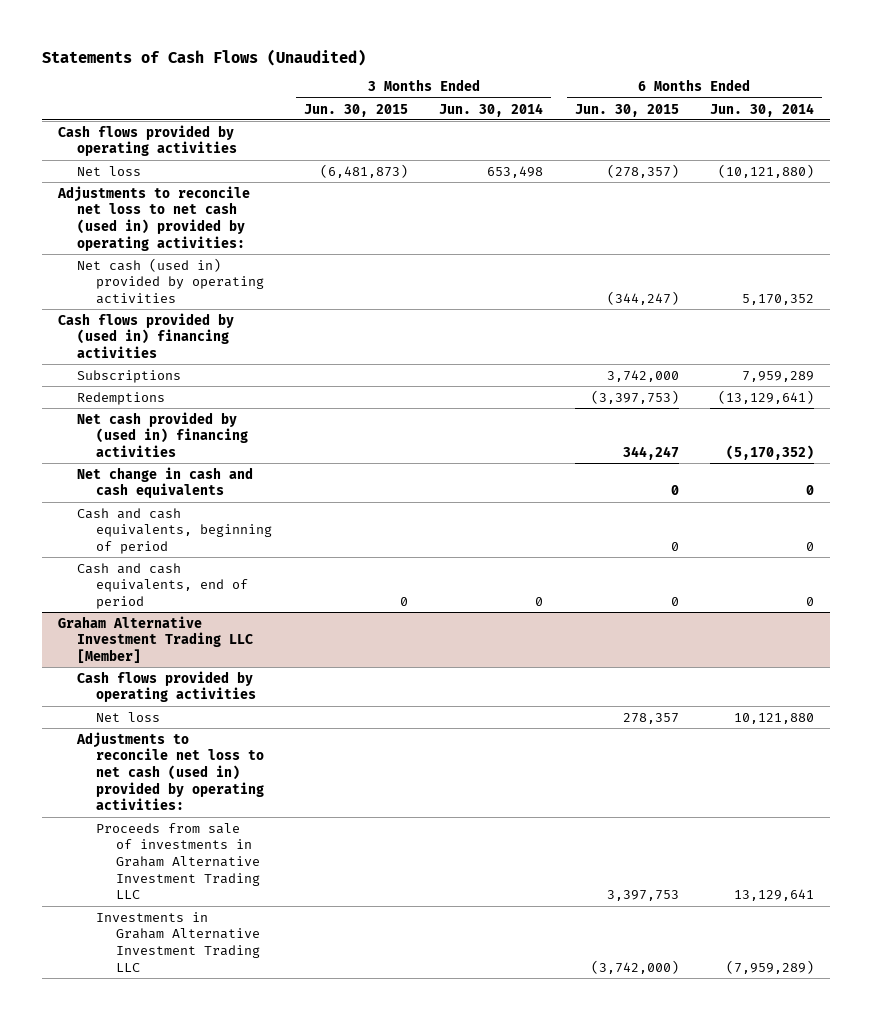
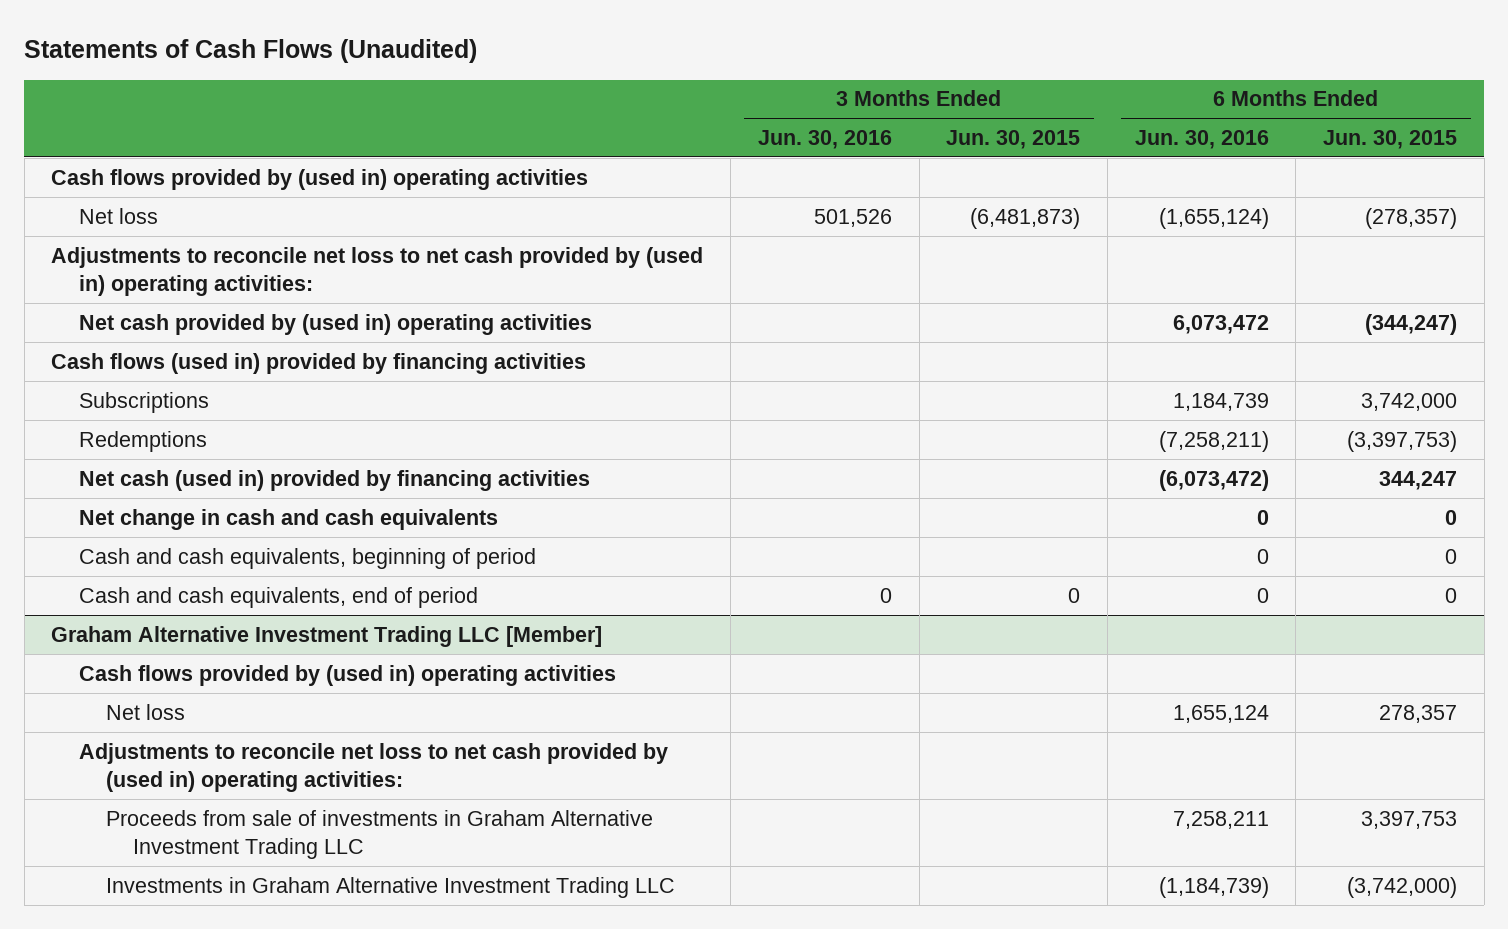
[439,102,544,117] Jun. 30, 2014 -> none
[710,102,815,117] Jun. 30, 2014 -> none
none -> [757,130,892,150] Jun. 30, 2016
none -> [1134,130,1269,150] Jun. 30, 2016
[57,124,238,157] Cash flows provided by operating activities -> [51,168,589,190] Cash flows provided by (used in) operating activities
[56,185,250,251] Adjustments to reconcile net loss to net cash (used in) provided by operating activities: -> [51,246,704,296] Adjustments to reconcile net loss to net cash provided by (used in) operating activities:
[77,257,265,304] Net cash (used in) provided by operating activities -> [78,313,592,335] Net cash provided by (used in) operating activities
[57,312,234,358] Cash flows provided by (used in) financing activities -> [51,352,587,374] Cash flows (used in) provided by financing activities
[77,411,249,457] Net cash provided by (used in) financing activities -> [78,469,590,491] Net cash (used in) provided by financing activities
[77,670,257,703] Cash flows provided by operating activities -> [78,664,616,686] Cash flows provided by (used in) operating activities
[76,731,265,811] Adjustments to reconcile net loss to net cash (used in) provided by operating activities: -> [78,742,668,792] Adjustments to reconcile net loss to net cash provided by (used in) operating activities:

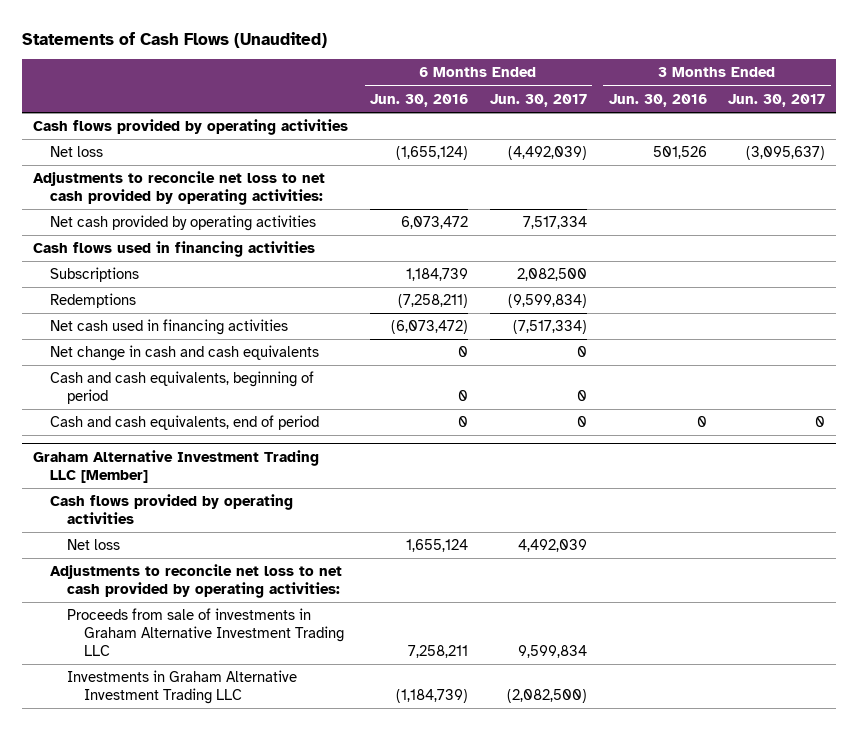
[946,130,1081,150] Jun. 30, 2015 -> none
[1323,130,1458,150] Jun. 30, 2015 -> none
none -> [489,93,587,107] Jun. 30, 2017
none -> [728,93,826,107] Jun. 30, 2017
[51,168,589,190] Cash flows provided by (used in) operating activities -> [33,119,349,136] Cash flows provided by operating activities
[51,246,704,296] Adjustments to reconcile net loss to net cash provided by (used in) operating activities: -> [33,171,326,205] Adjustments to reconcile net loss to net cash provided by operating activities:
[78,313,592,335] Net cash provided by (used in) operating activities -> [50,215,317,232] Net cash provided by operating activities
[51,352,587,374] Cash flows (used in) provided by financing activities -> [33,241,316,258] Cash flows used in financing activities
[78,469,590,491] Net cash (used in) provided by financing activities -> [50,319,289,336] Net cash used in financing activities
[78,664,616,686] Cash flows provided by (used in) operating activities -> [50,494,294,524] Cash flows provided by operating activities
[78,742,668,792] Adjustments to reconcile net loss to net cash provided by (used in) operating activities: -> [50,564,343,598] Adjustments to reconcile net loss to net cash provided by operating activities:

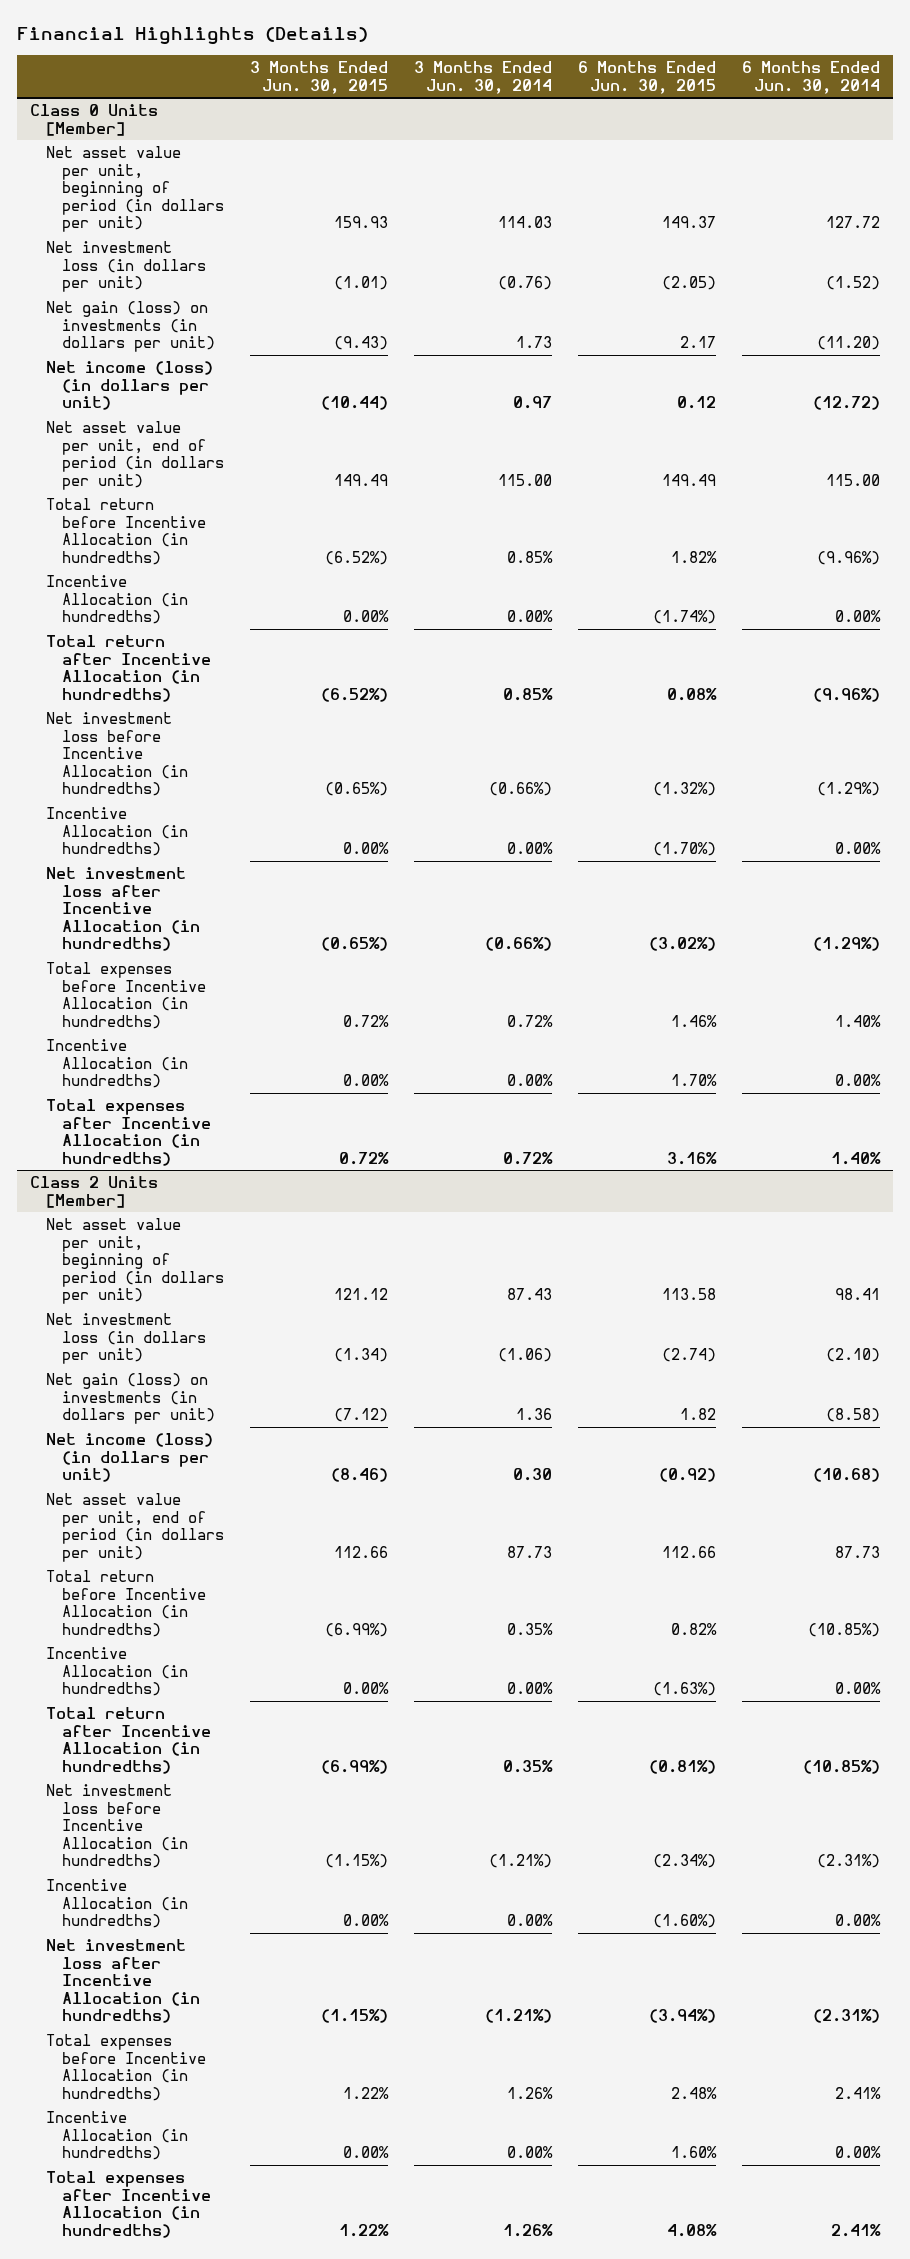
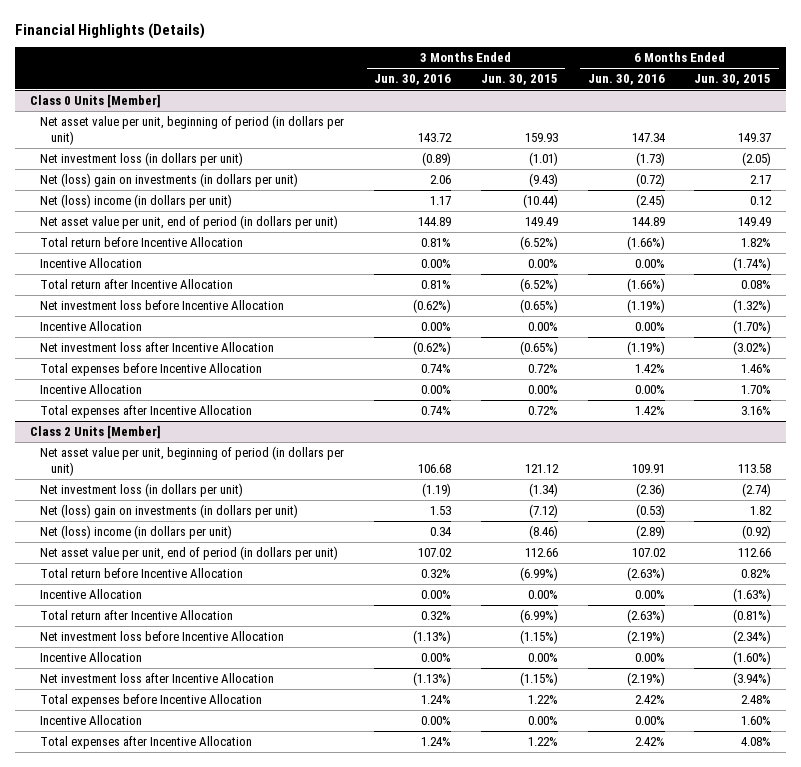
[414,61,553,94] 3 Months Ended Jun. 30, 2014 -> none
[742,61,881,94] 6 Months Ended Jun. 30, 2014 -> none
none -> [374,73,452,85] Jun. 30, 2016
none -> [587,73,665,85] Jun. 30, 2016
[46,300,216,353] Net gain (loss) on investments (in dollars per unit) -> [40,172,299,187] Net (loss) gain on investments (in dollars per unit)
[46,360,214,411] Net income (loss) (in dollars per unit) -> [40,193,233,208] Net (loss) income (in dollars per unit)
[46,497,207,565] Total return before Incentive Allocation (in hundredths) -> [40,236,244,247] Total return before Incentive Allocation
[46,574,189,625] Incentive Allocation (in hundredths) -> [40,257,143,268] Incentive Allocation
[46,634,212,702] Total return after Incentive Allocation (in hundredths) -> [40,278,234,289] Total return after Incentive Allocation
[46,711,189,797] Net investment loss before Incentive Allocation (in hundredths) -> [40,299,285,310] Net investment loss before Incentive Allocation
[46,806,189,857] Incentive Allocation (in hundredths) -> [40,320,143,331] Incentive Allocation
[46,866,201,952] Net investment loss after Incentive Allocation (in hundredths) -> [40,341,275,352] Net investment loss after Incentive Allocation
[46,961,207,1029] Total expenses before Incentive Allocation (in hundredths) -> [40,362,263,376] Total expenses before Incentive Allocation
[46,1038,189,1089] Incentive Allocation (in hundredths) -> [40,383,143,394] Incentive Allocation
[46,1098,212,1166] Total expenses after Incentive Allocation (in hundredths) -> [40,404,253,418] Total expenses after Incentive Allocation
[46,1372,216,1425] Net gain (loss) on investments (in dollars per unit) -> [40,503,299,518] Net (loss) gain on investments (in dollars per unit)
[46,1432,214,1483] Net income (loss) (in dollars per unit) -> [40,524,233,539] Net (loss) income (in dollars per unit)
[46,1569,207,1637] Total return before Incentive Allocation (in hundredths) -> [40,567,244,578] Total return before Incentive Allocation
[46,1646,189,1697] Incentive Allocation (in hundredths) -> [40,588,143,599] Incentive Allocation
[46,1706,212,1774] Total return after Incentive Allocation (in hundredths) -> [40,609,234,620] Total return after Incentive Allocation
[46,1783,189,1869] Net investment loss before Incentive Allocation (in hundredths) -> [40,630,285,641] Net investment loss before Incentive Allocation
[46,1878,189,1929] Incentive Allocation (in hundredths) -> [40,651,143,662] Incentive Allocation
[46,1938,201,2024] Net investment loss after Incentive Allocation (in hundredths) -> [40,672,275,683] Net investment loss after Incentive Allocation
[46,2033,207,2101] Total expenses before Incentive Allocation (in hundredths) -> [40,693,263,707] Total expenses before Incentive Allocation
[46,2110,189,2161] Incentive Allocation (in hundredths) -> [40,714,143,725] Incentive Allocation
[46,2170,212,2238] Total expenses after Incentive Allocation (in hundredths) -> [40,735,253,749] Total expenses after Incentive Allocation

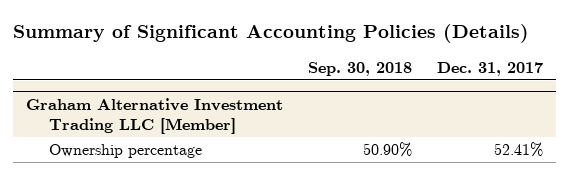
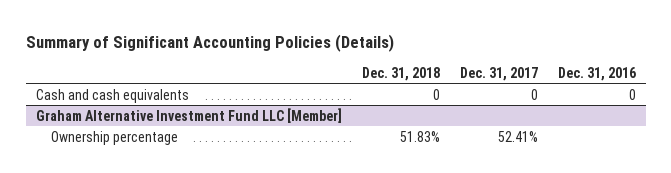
[308,61,413,76] Sep. 30, 2018 -> none
none -> [361,66,440,81] Dec. 31, 2018
none -> [557,66,636,81] Dec. 31, 2016
none -> [35,88,189,103] Cash and cash equivalents
[25,97,283,135] Graham Alternative Investment Trading LLC [Member] -> [35,107,342,123] Graham Alternative Investment Fund LLC [Member]

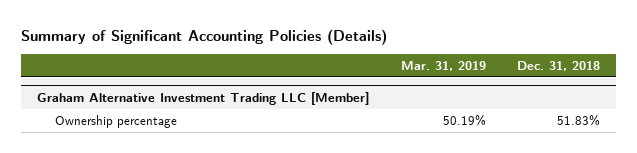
[459,66,538,81] Dec. 31, 2017 -> none
[557,66,636,81] Dec. 31, 2016 -> none
none -> [400,60,486,71] Mar. 31, 2019
[35,88,189,103] Cash and cash equivalents -> none
[35,107,342,123] Graham Alternative Investment Fund LLC [Member] -> [36,91,369,105] Graham Alternative Investment Trading LLC [Member]

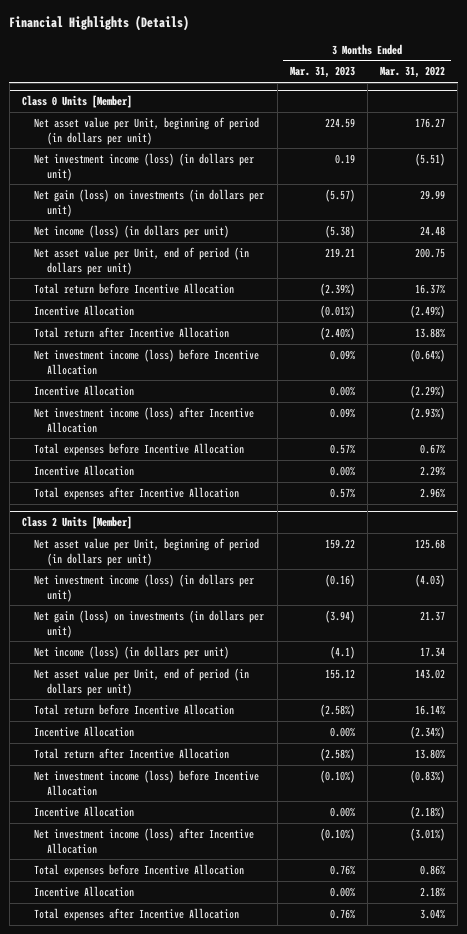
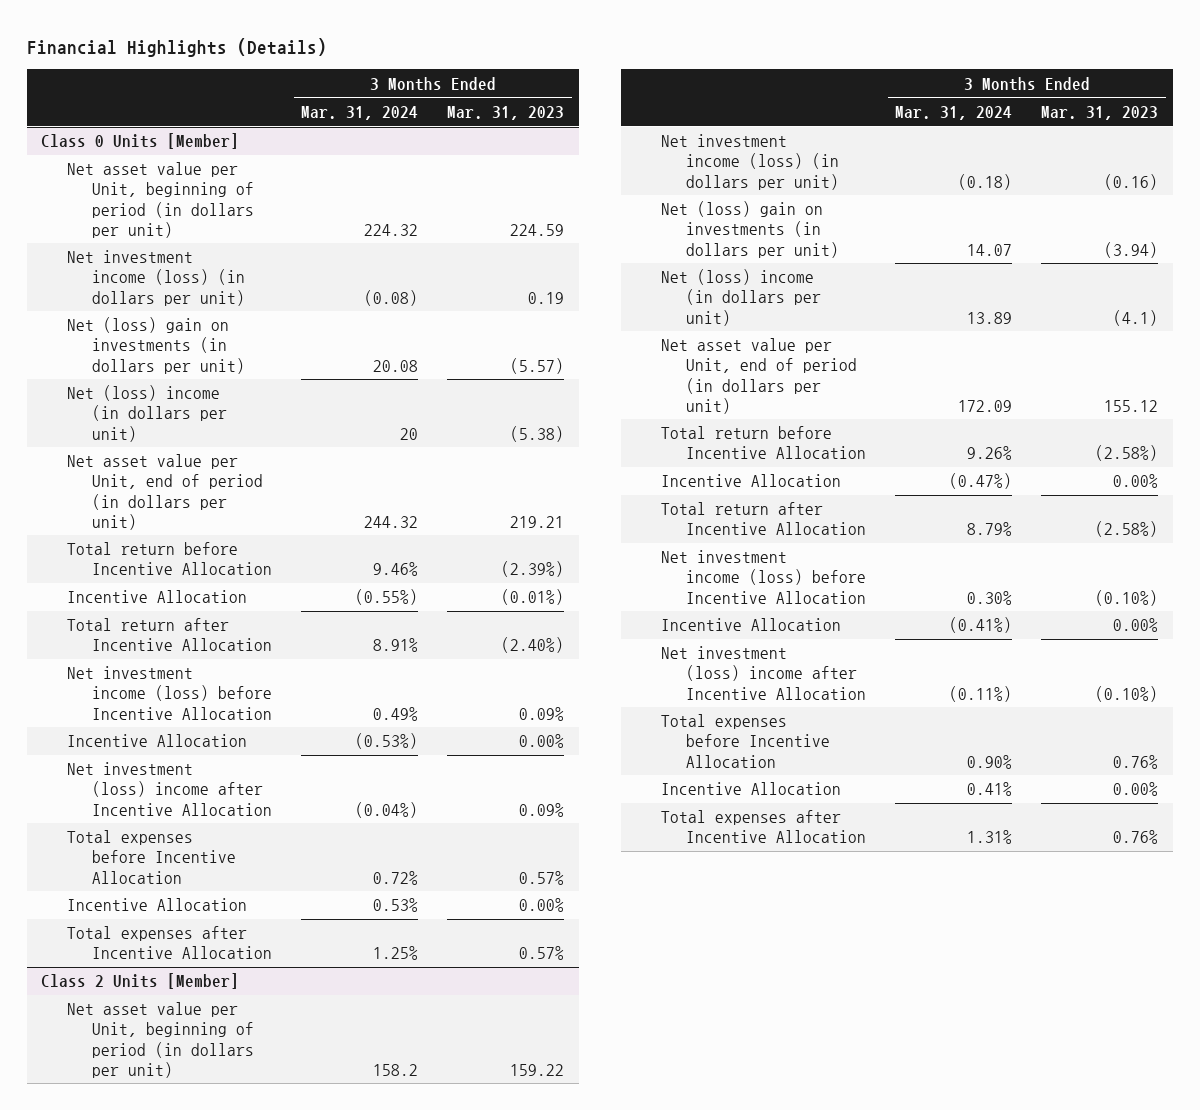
[380,66,446,79] Mar. 31, 2022 -> none
none -> [301,105,419,120] Mar. 31, 2024
[34,188,265,217] Net gain (loss) on investments (in dollars per unit) -> [66,317,245,374] Net (loss) gain on investments (in dollars per unit)
[34,224,230,238] Net income (loss) (in dollars per unit) -> [66,385,227,442] Net (loss) income (in dollars per unit)
[34,406,255,433] Net investment income (loss) after Incentive Allocation -> [66,762,272,816] Net investment (loss) income after Incentive Allocation
[34,609,265,638] Net gain (loss) on investments (in dollars per unit) -> [660,201,839,258] Net (loss) gain on investments (in dollars per unit)
[34,645,230,659] Net income (loss) (in dollars per unit) -> [660,269,821,326] Net (loss) income (in dollars per unit)
[34,827,255,854] Net investment income (loss) after Incentive Allocation -> [660,646,866,700] Net investment (loss) income after Incentive Allocation

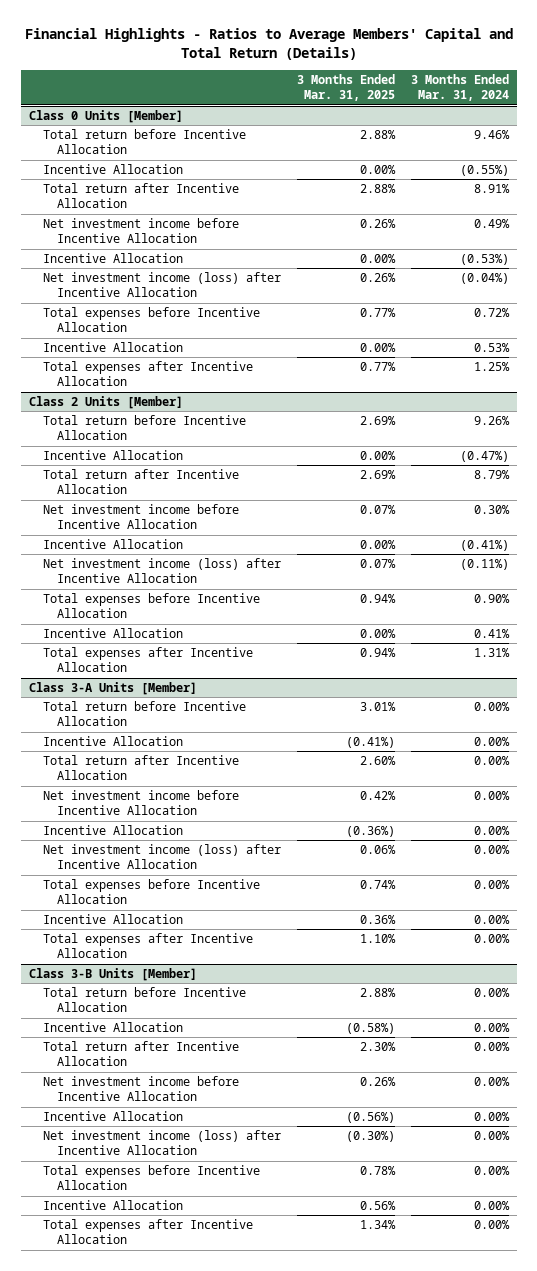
[26,37,327,57] Financial Highlights (Details) -> [24,28,513,60] Financial Highlights - Ratios to Average Members' Capital and Total Return (Details)
[447,105,565,120] Mar. 31, 2023 -> none
none -> [296,73,395,102] 3 Months Ended Mar. 31, 2025
[66,162,254,238] Net asset value per Unit, beginning of period (in dollars per unit) -> none
[66,250,245,306] Net investment income (loss) (in dollars per unit) -> none
[66,317,245,374] Net (loss) gain on investments (in dollars per unit) -> none
[66,385,227,442] Net (loss) income (in dollars per unit) -> none
[66,454,263,530] Net asset value per Unit, end of period (in dollars per unit) -> none
[66,666,272,720] Net investment income (loss) before Incentive Allocation -> [42,218,239,244] Net investment income before Incentive Allocation
[66,762,272,816] Net investment (loss) income after Incentive Allocation -> [42,272,281,298] Net investment income (loss) after Incentive Allocation
[66,1002,254,1078] Net asset value per Unit, beginning of period (in dollars per unit) -> none
[660,134,839,190] Net investment income (loss) (in dollars per unit) -> none
[660,201,839,258] Net (loss) gain on investments (in dollars per unit) -> none
[660,269,821,326] Net (loss) income (in dollars per unit) -> none
[660,338,857,414] Net asset value per Unit, end of period (in dollars per unit) -> none
[660,550,866,604] Net investment income (loss) before Incentive Allocation -> [42,504,239,530] Net investment income before Incentive Allocation
[660,646,866,700] Net investment (loss) income after Incentive Allocation -> [42,558,281,584] Net investment income (loss) after Incentive Allocation
none -> [28,682,197,696] Class 3-A Units [Member]
none -> [42,701,246,727] Total return before Incentive Allocation
none -> [42,736,183,747] Incentive Allocation
none -> [42,755,239,781] Total return after Incentive Allocation
none -> [42,790,239,816] Net investment income before Incentive Allocation
none -> [42,825,183,836] Incentive Allocation
none -> [42,844,281,870] Net investment income (loss) after Incentive Allocation
none -> [42,879,260,905] Total expenses before Incentive Allocation
none -> [42,914,183,925] Incentive Allocation
none -> [42,933,253,959] Total expenses after Incentive Allocation
none -> [28,968,197,982] Class 3-B Units [Member]
none -> [42,987,246,1013] Total return before Incentive Allocation
none -> [42,1022,183,1033] Incentive Allocation
none -> [42,1041,239,1067] Total return after Incentive Allocation
none -> [42,1076,239,1102] Net investment income before Incentive Allocation
none -> [42,1111,183,1122] Incentive Allocation
none -> [42,1130,281,1156] Net investment income (loss) after Incentive Allocation
none -> [42,1165,260,1191] Total expenses before Incentive Allocation
none -> [42,1200,183,1211] Incentive Allocation
none -> [42,1219,253,1245] Total expenses after Incentive Allocation

